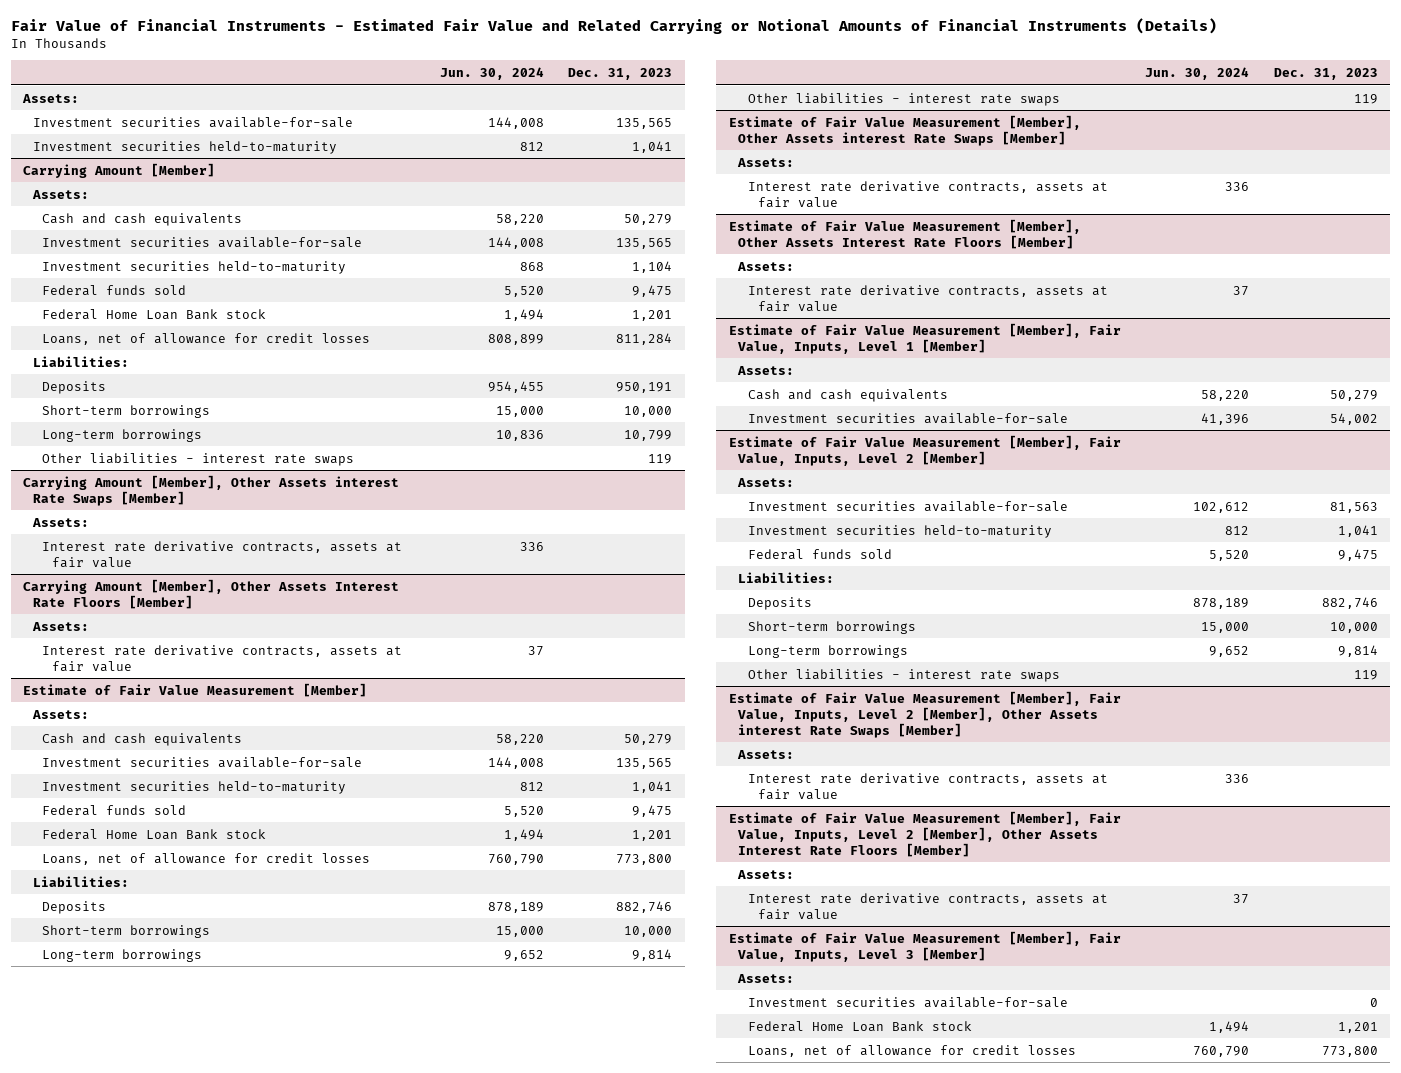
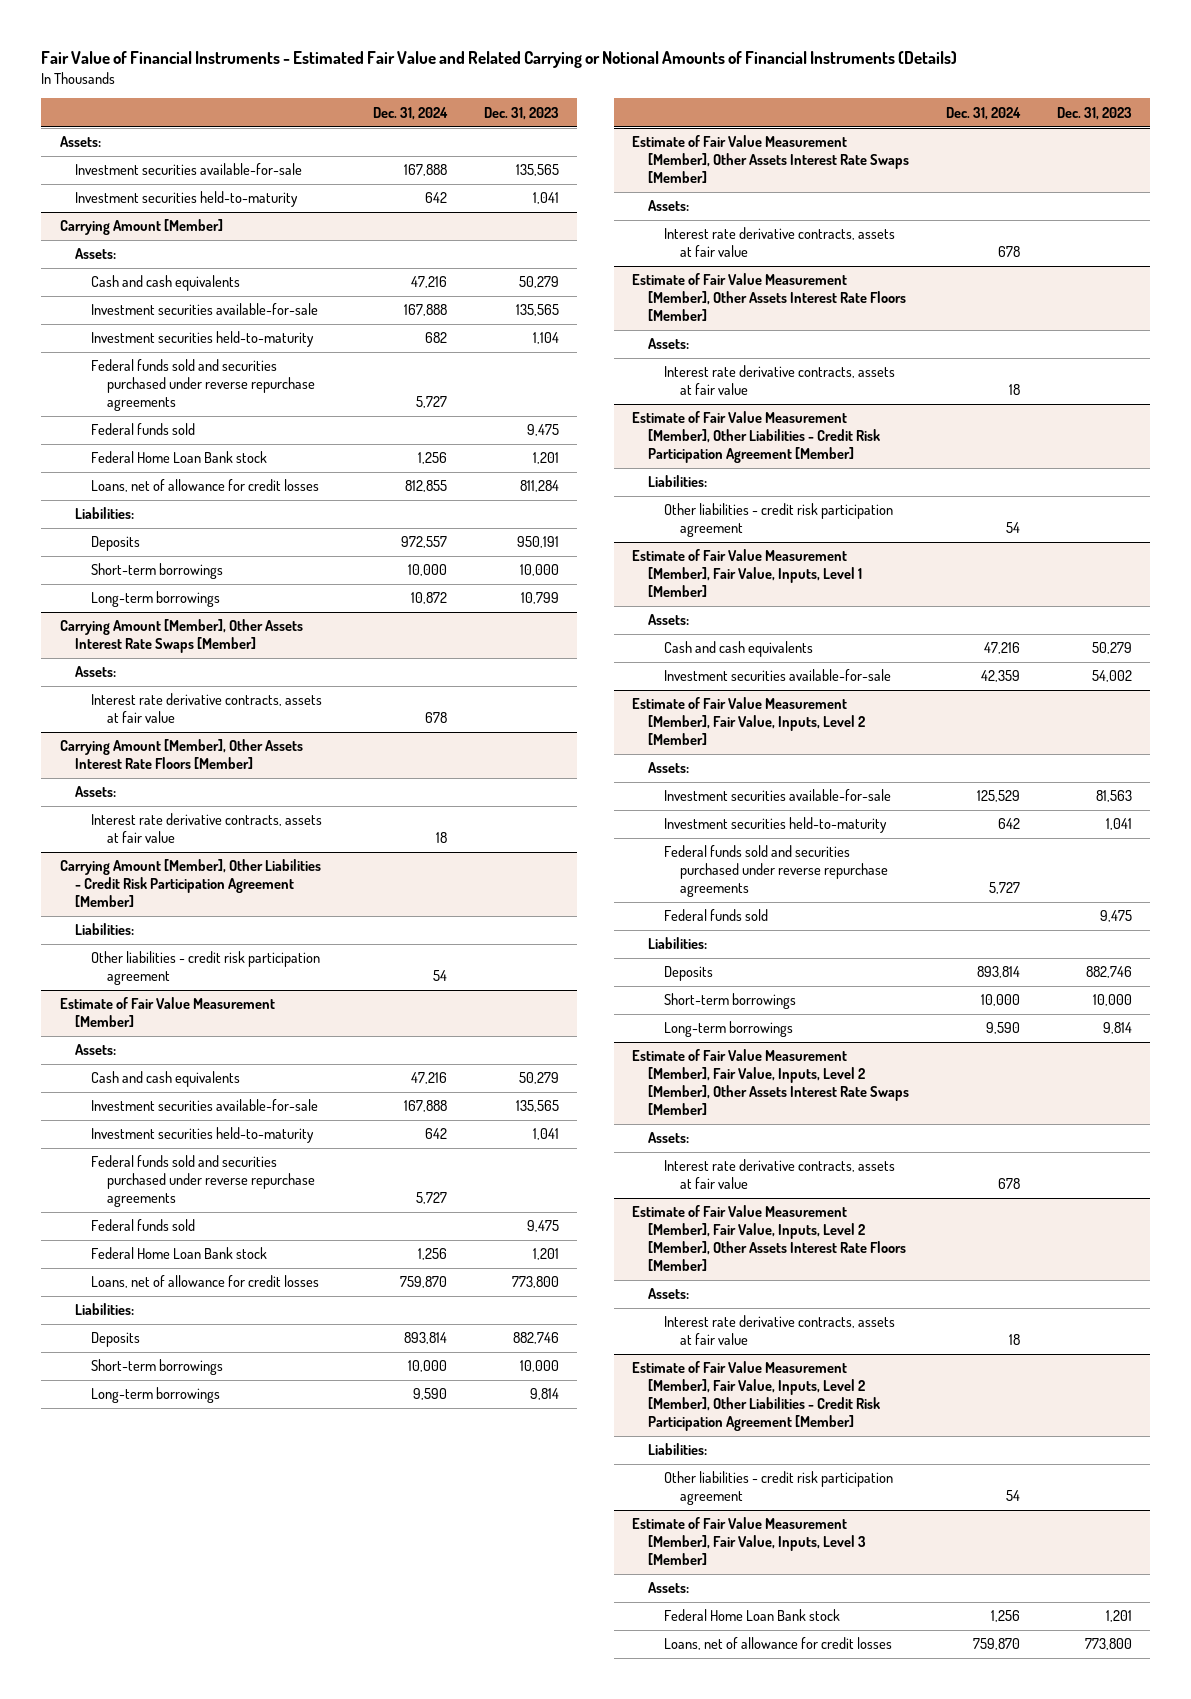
[439,67,544,81] Jun. 30, 2024 -> none
none -> [373,106,449,120] Dec. 31, 2024
none -> [91,359,315,412] Federal funds sold and securities purchased under reverse repurchase agreements
[42,452,355,466] Other liabilities - interest rate swaps -> none
[23,474,400,506] Carrying Amount [Member], Other Assets interest Rate Swaps [Member] -> [59,619,303,654] Carrying Amount [Member], Other Assets Interest Rate Swaps [Member]
none -> [59,859,321,908] Carrying Amount [Member], Other Liabilities - Credit Risk Participation Agreement [Member]
none -> [75,923,135,936] Liabilities:
none -> [91,951,321,986] Other liabilities - credit risk participation agreement
none -> [91,1155,315,1208] Federal funds sold and securities purchased under reverse repurchase agreements
[747,92,1060,106] Other liabilities - interest rate swaps -> none
[728,114,1081,146] Estimate of Fair Value Measurement [Member], Other Assets interest Rate Swaps [Member] -> [632,135,910,184] Estimate of Fair Value Measurement [Member], Other Assets Interest Rate Swaps [Member]
none -> [632,411,881,464] Estimate of Fair Value Measurement [Member], Other Liabilities - Credit Risk Participation Agreement [Member]
none -> [648,475,708,488] Liabilities:
none -> [663,503,893,538] Other liabilities - credit risk participation agreement
none -> [663,845,888,898] Federal funds sold and securities purchased under reverse repurchase agreements
[747,668,1060,682] Other liabilities - interest rate swaps -> none
[728,690,1121,738] Estimate of Fair Value Measurement [Member], Fair Value, Inputs, Level 2 [Member], Other Assets interest Rate Swaps [Member] -> [632,1049,910,1116] Estimate of Fair Value Measurement [Member], Fair Value, Inputs, Level 2 [Member], Other Assets Interest Rate Swaps [Member]
none -> [632,1361,881,1432] Estimate of Fair Value Measurement [Member], Fair Value, Inputs, Level 2 [Member], Other Liabilities - Credit Risk Participation Agreement [Member]
none -> [648,1443,708,1456] Liabilities:
none -> [663,1471,893,1506] Other liabilities - credit risk participation agreement
[747,996,1068,1008] Investment securities available-for-sale -> none

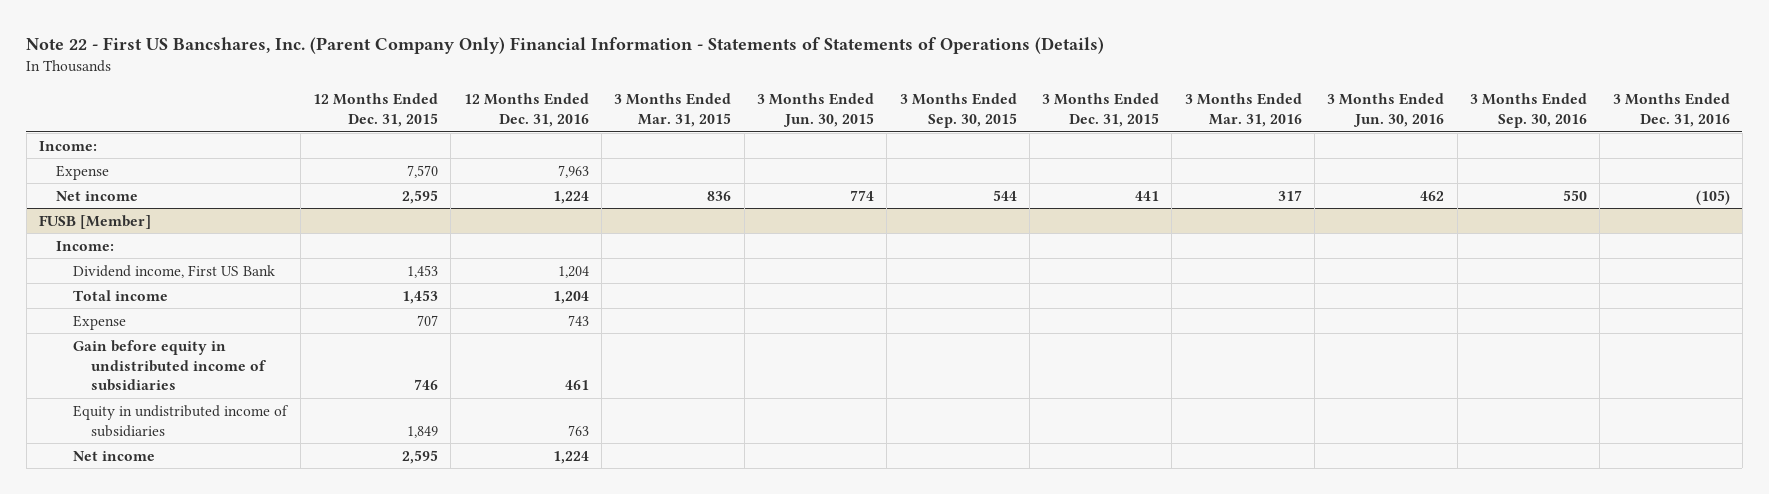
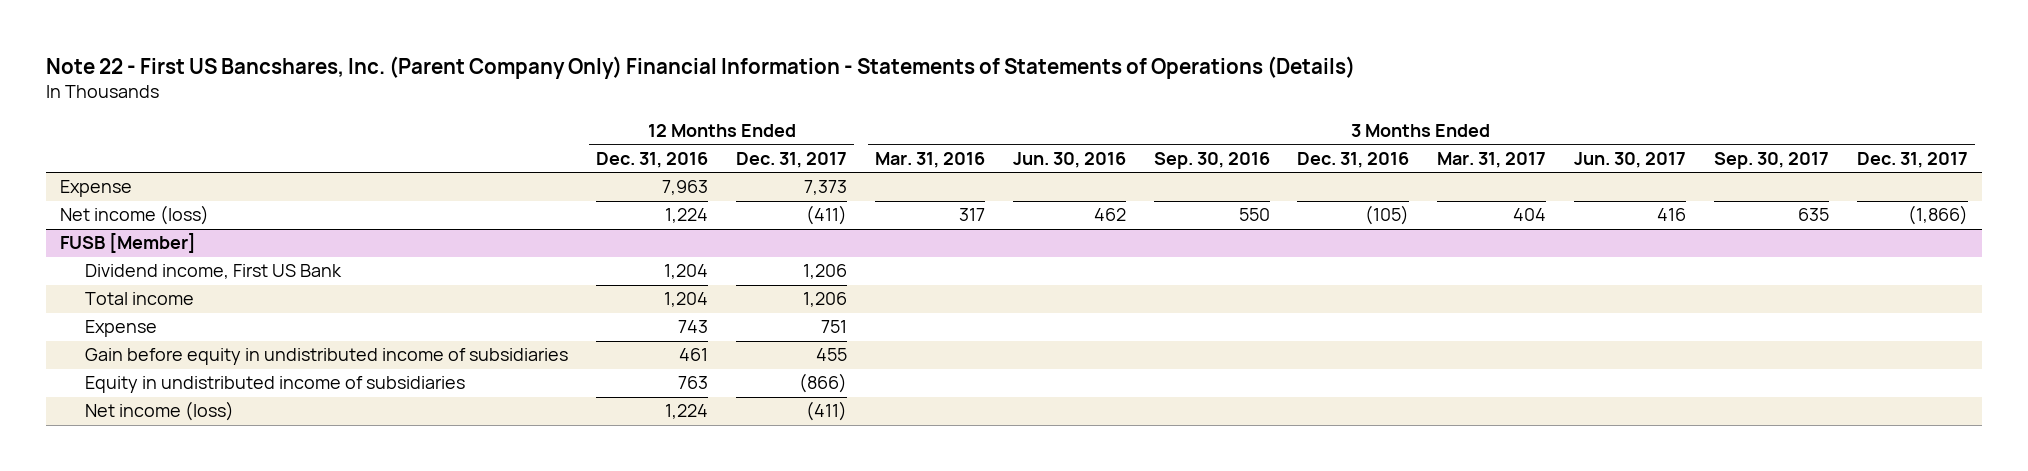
[313,93,439,128] 12 Months Ended Dec. 31, 2015 -> none
[614,93,732,128] 3 Months Ended Mar. 31, 2015 -> none
[756,93,874,128] 3 Months Ended Jun. 30, 2015 -> none
[899,93,1017,129] 3 Months Ended Sep. 30, 2015 -> none
[1042,93,1160,128] 3 Months Ended Dec. 31, 2015 -> none
none -> [736,151,848,168] Dec. 31, 2017
none -> [1437,151,1547,168] Mar. 31, 2017
none -> [1574,151,1687,168] Jun. 30, 2017
none -> [1713,151,1829,169] Sep. 30, 2017
none -> [1856,151,1968,168] Dec. 31, 2017
[39,140,98,151] Income: -> none
[56,190,139,201] Net income -> [60,205,210,226] Net income (loss)
[56,240,115,251] Income: -> none
[73,450,156,461] Net income -> [85,401,235,422] Net income (loss)

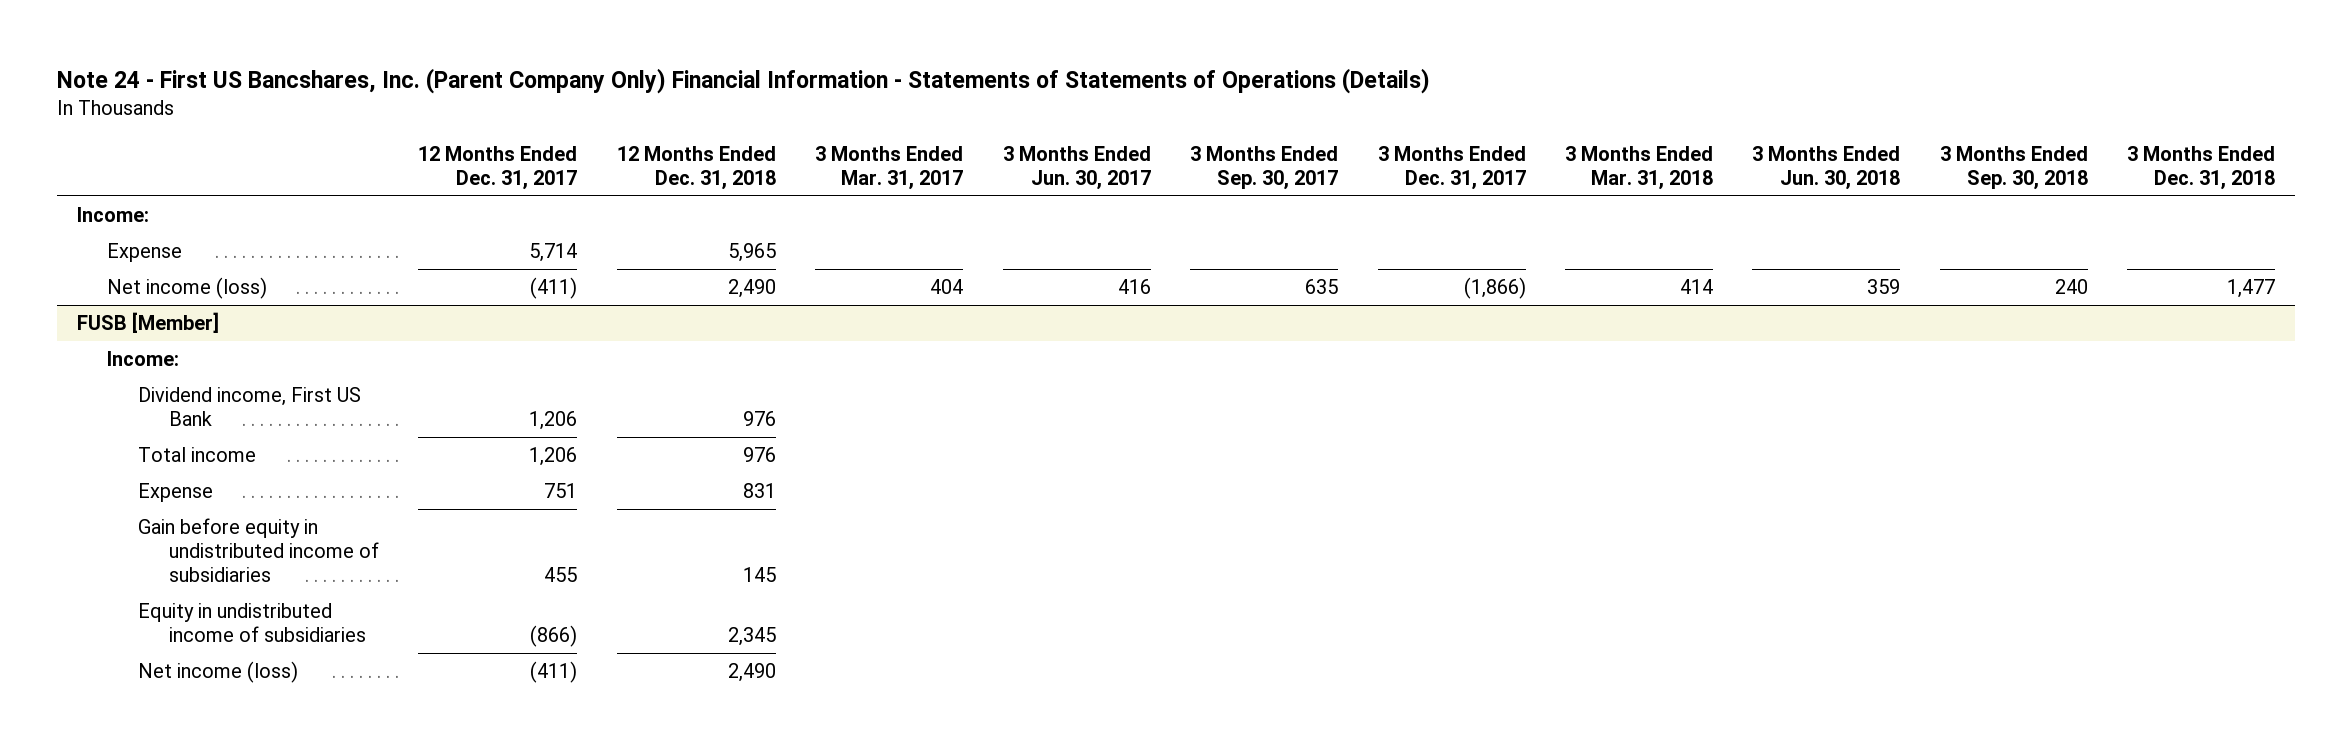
[46,56,1356,80] Note 22 - First US Bancshares, Inc. (Parent Company Only) Financial Information - Statements of Statements of Operations (Details) -> [56,68,1430,95] Note 24 - First US Bancshares, Inc. (Parent Company Only) Financial Information - Statements of Statements of Operations (Details)
[596,151,709,168] Dec. 31, 2016 -> none
[874,151,985,168] Mar. 31, 2016 -> none
[1012,151,1126,168] Jun. 30, 2016 -> none
[1153,151,1270,169] Sep. 30, 2016 -> none
[1297,151,1410,168] Dec. 31, 2016 -> none
none -> [616,145,776,190] 12 Months Ended Dec. 31, 2018
none -> [1564,145,1713,190] 3 Months Ended Mar. 31, 2018
none -> [1752,145,1901,190] 3 Months Ended Jun. 30, 2018
none -> [1939,145,2088,190] 3 Months Ended Sep. 30, 2018
none -> [2127,145,2276,190] 3 Months Ended Dec. 31, 2018
none -> [76,207,149,223] Income:
[804,180,848,196] 7,373 -> [529,243,578,263] 5,714
none -> [107,351,180,367] Income:

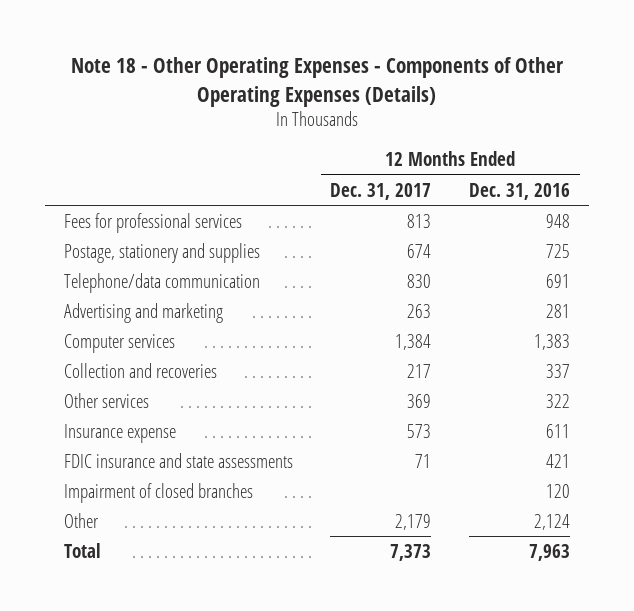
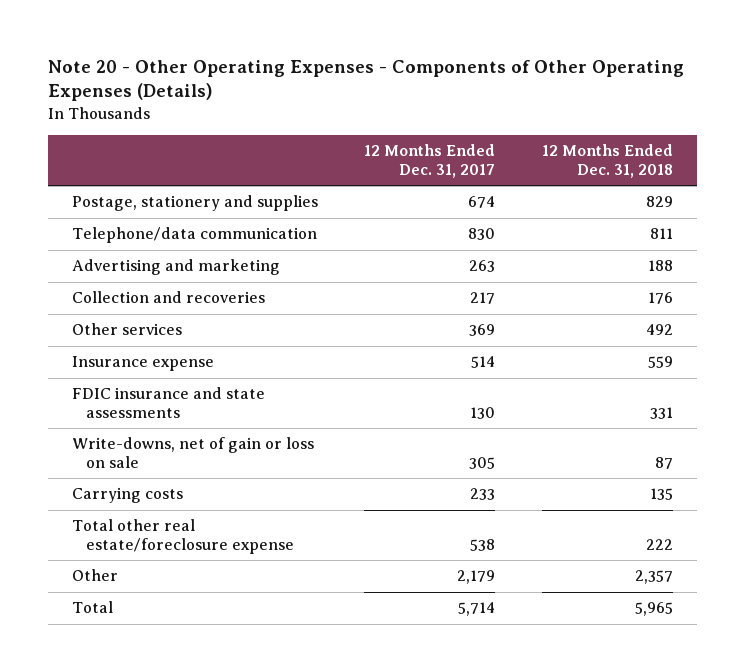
[70,57,564,107] Note 18 - Other Operating Expenses - Components of Other Operating Expenses (Details) -> [48,59,685,102] Note 20 - Other Operating Expenses - Components of Other Operating Expenses (Details)
[469,182,571,200] Dec. 31, 2016 -> none
none -> [542,144,674,179] 12 Months Ended Dec. 31, 2018
[63,212,242,233] Fees for professional services -> none
[63,333,175,353] Computer services -> none
[63,482,253,503] Impairment of closed branches -> none
[407,423,432,438] 573 -> [471,356,496,369] 514
[415,453,432,468] 71 -> [470,407,496,420] 130
none -> [71,437,314,469] Write-downs, net of gain or loss on sale
none -> [71,487,183,504] Carrying costs
none -> [71,519,294,555] Total other real estate/foreclosure expense
[390,543,432,561] 7,373 -> [458,602,496,617] 5,714

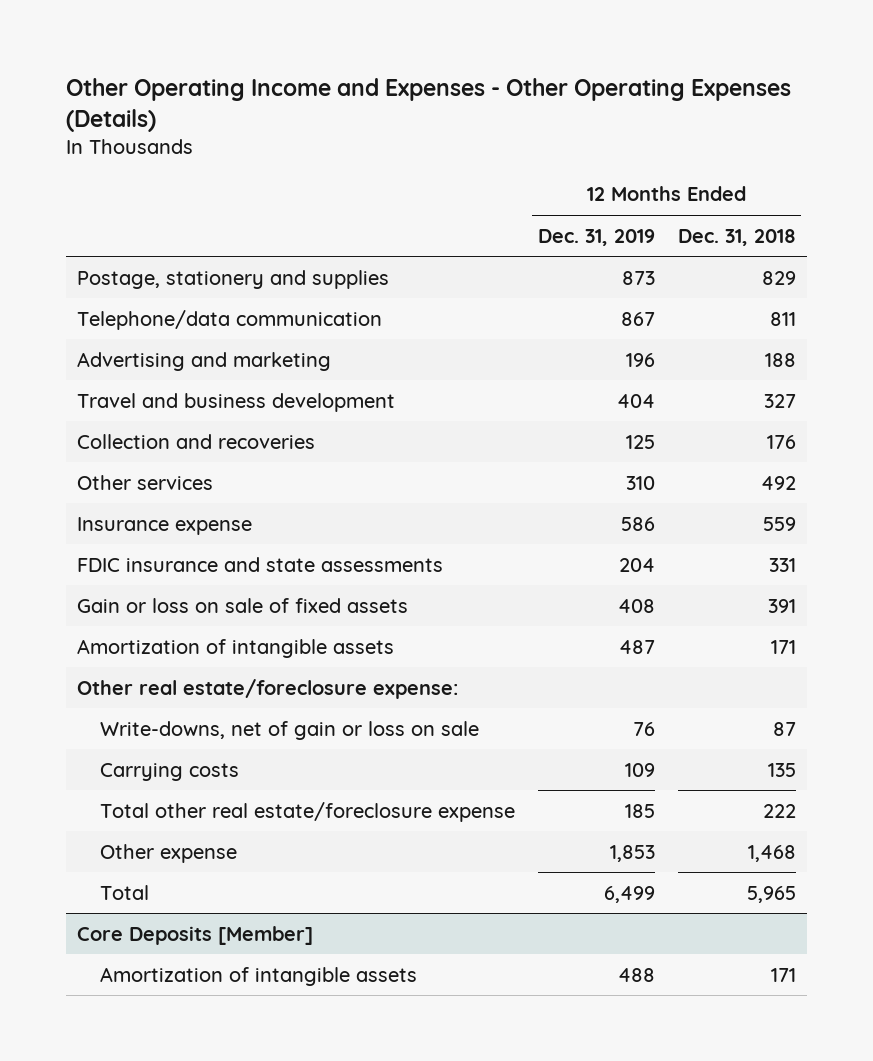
[48,59,685,102] Note 20 - Other Operating Expenses - Components of Other Operating Expenses (Details) -> [65,78,791,133] Other Operating Income and Expenses - Other Operating Expenses (Details)
[364,144,496,179] 12 Months Ended Dec. 31, 2017 -> none
none -> [537,228,655,246] Dec. 31, 2019
none -> [77,392,396,412] Travel and business development
none -> [77,597,409,613] Gain or loss on sale of fixed assets
none -> [77,638,395,658] Amortization of intangible assets
none -> [77,678,459,699] Other real estate/foreclosure expense:
[71,569,118,582] Other -> [99,843,237,863] Other expense
[635,570,674,585] 2,357 -> [747,844,796,862] 1,468
none -> [77,925,314,945] Core Deposits [Member]
none -> [99,966,417,986] Amortization of intangible assets

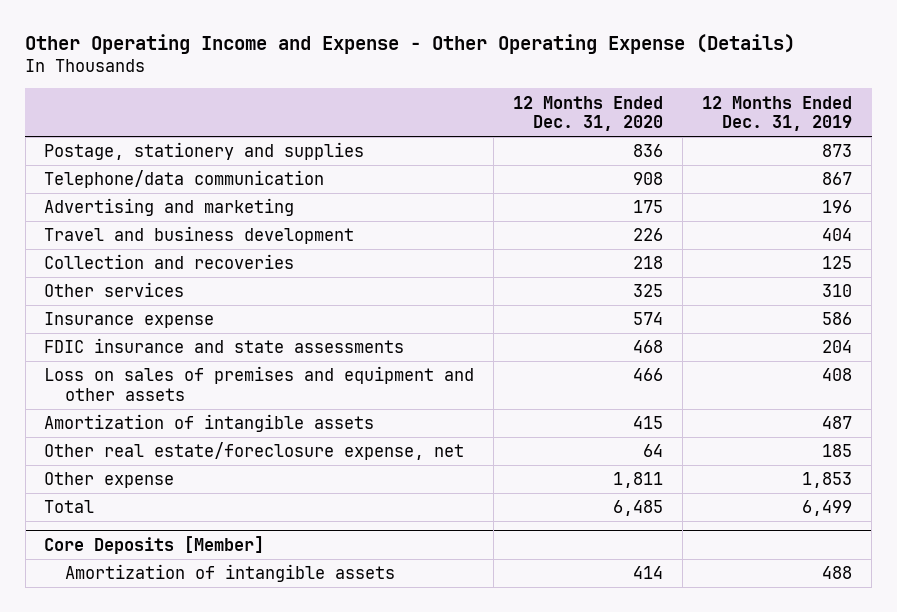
[65,78,791,133] Other Operating Income and Expenses - Other Operating Expenses (Details) -> [25,34,796,55] Other Operating Income and Expense - Other Operating Expense (Details)
[677,228,796,246] Dec. 31, 2018 -> none
none -> [513,95,664,132] 12 Months Ended Dec. 31, 2020
[77,597,409,613] Gain or loss on sale of fixed assets -> none
none -> [44,366,475,401] Loss on sales of premises and equipment and other assets
[77,678,459,699] Other real estate/foreclosure expense: -> none
[99,720,479,740] Write-downs, net of gain or loss on sale -> none
[99,762,239,781] Carrying costs -> none
[99,801,515,822] Total other real estate/foreclosure expense -> [44,442,465,461] Other real estate/foreclosure expense, net

